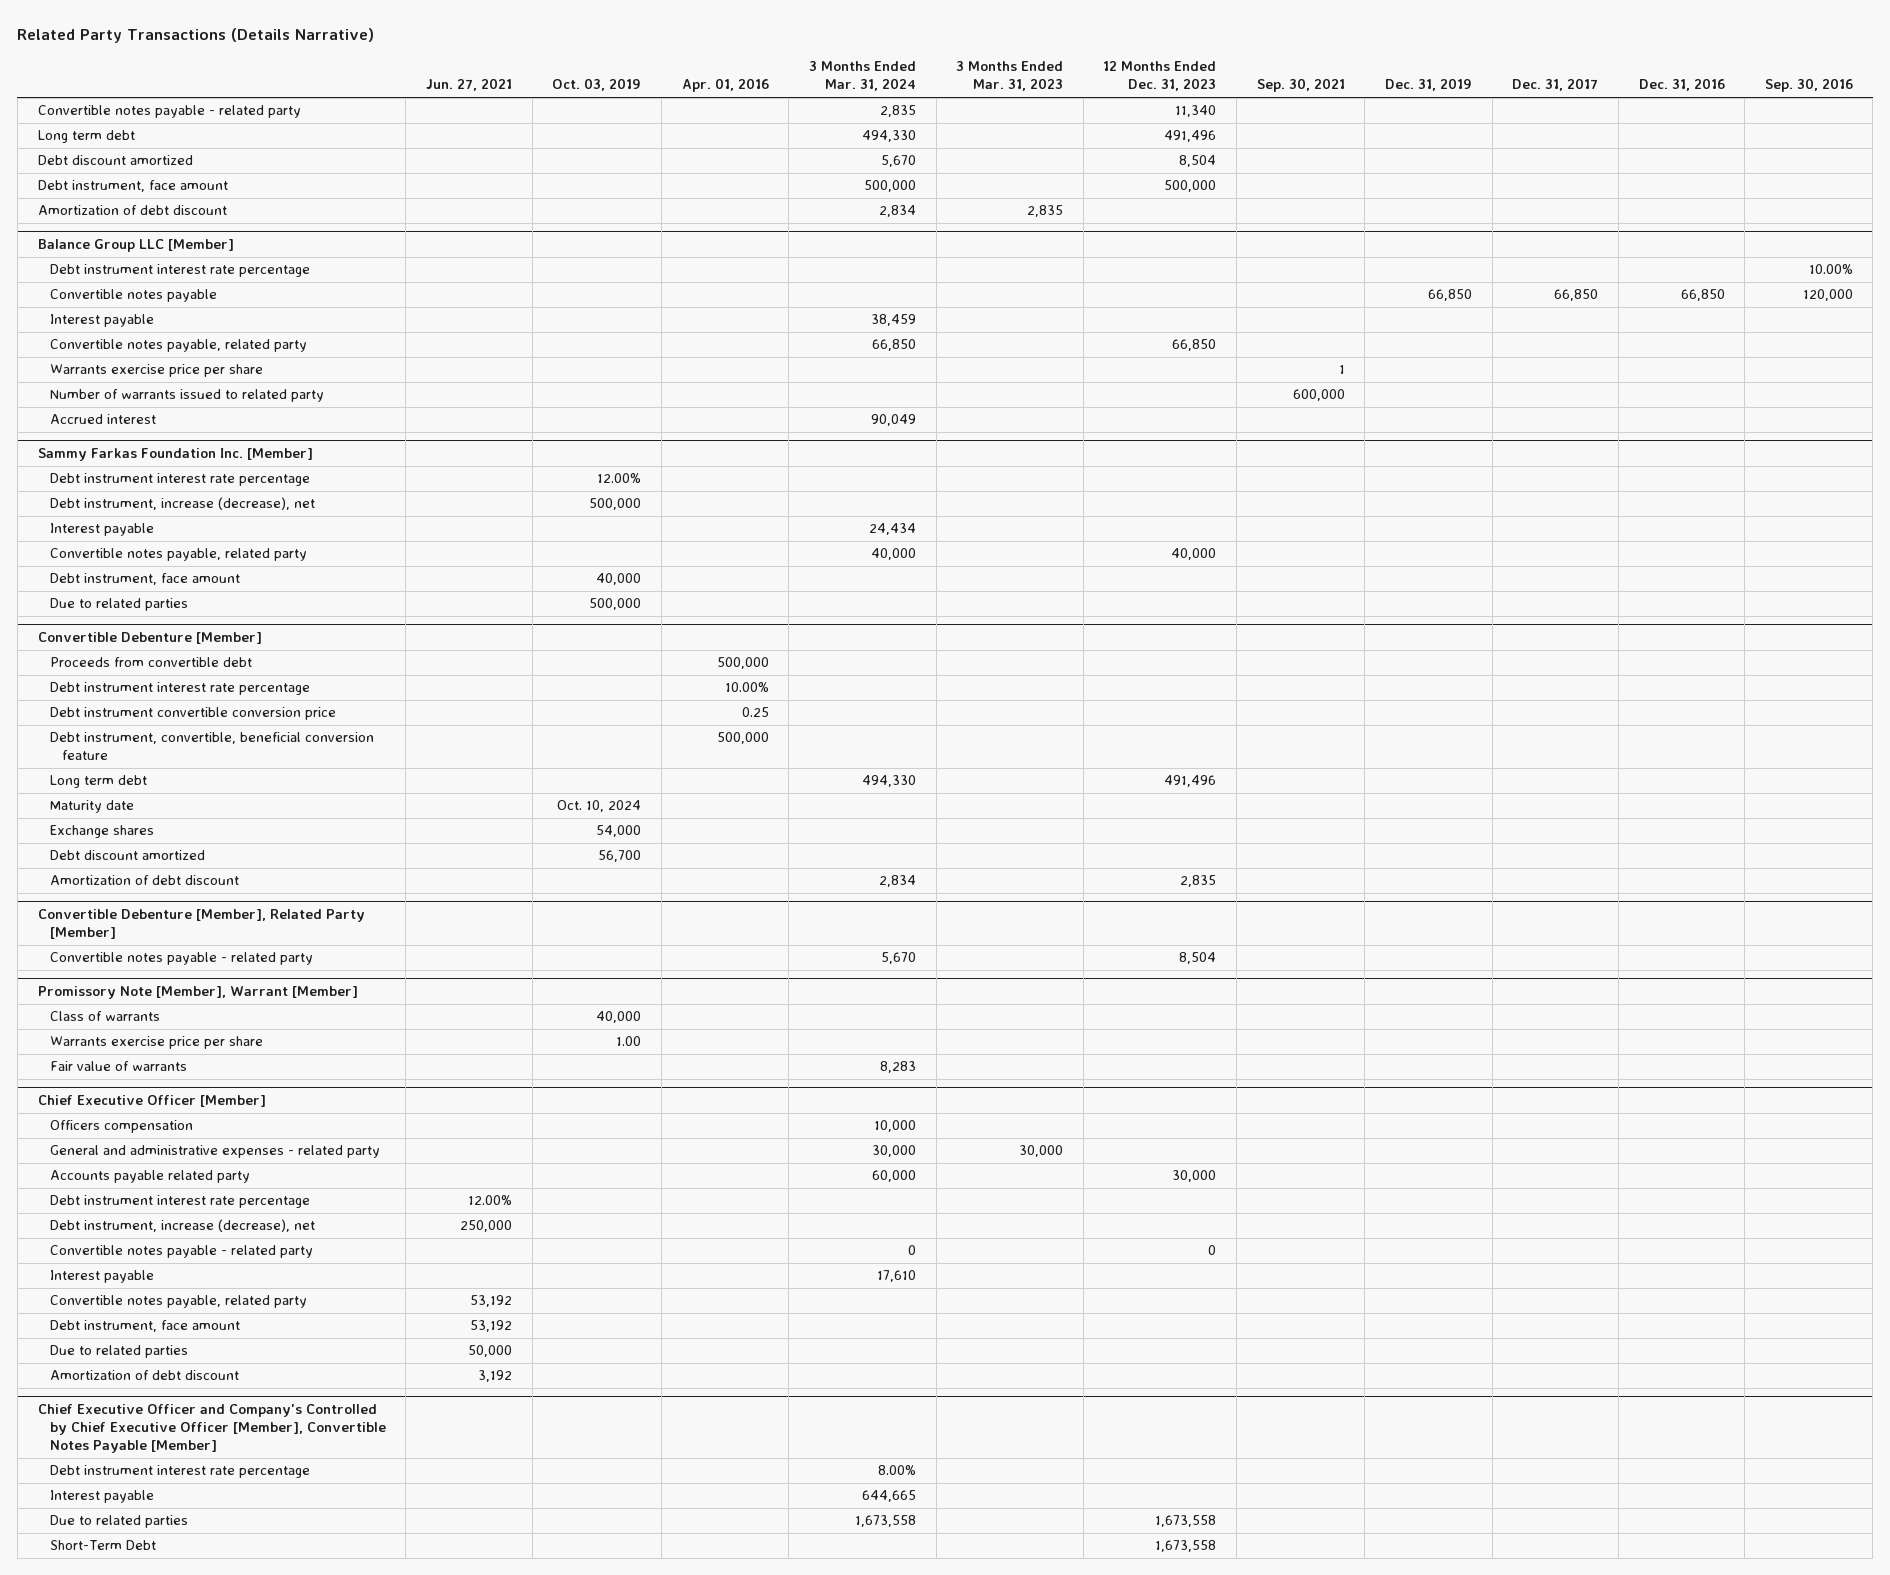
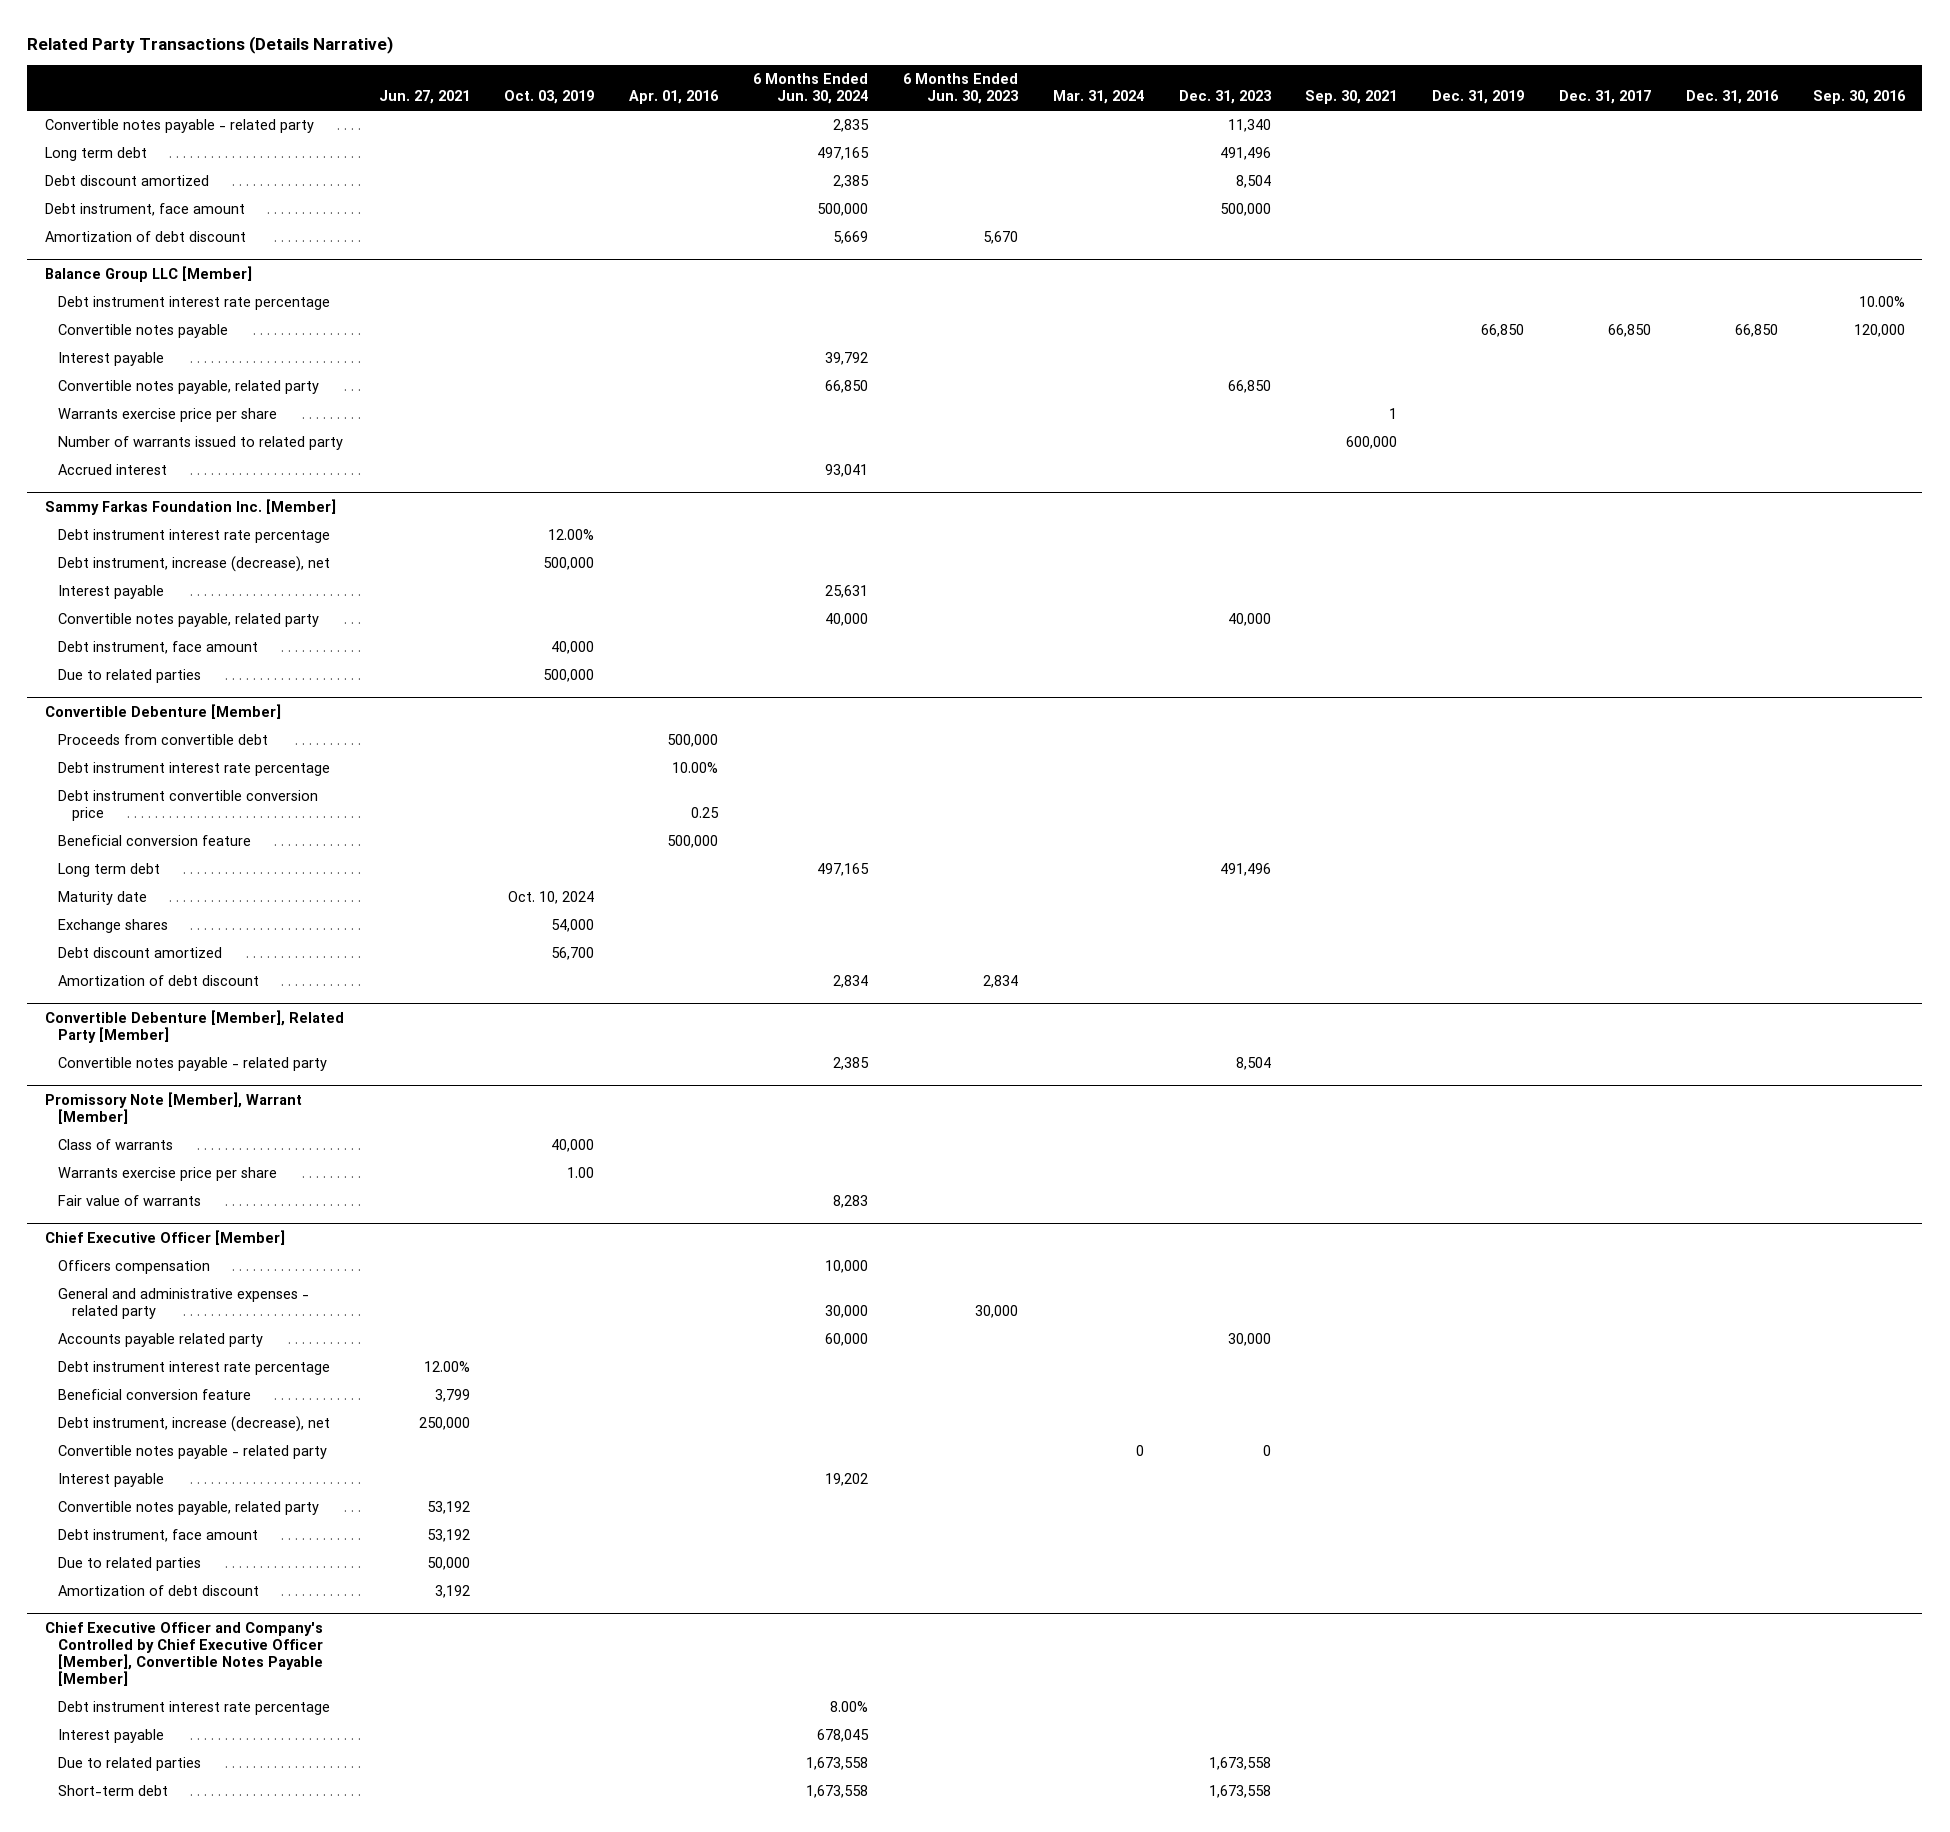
[808,61,916,92] 3 Months Ended Mar. 31, 2024 -> none
[956,61,1064,92] 3 Months Ended Mar. 31, 2023 -> none
[1103,61,1217,92] 12 Months Ended Dec. 31, 2023 -> none
none -> [753,73,869,105] 6 Months Ended Jun. 30, 2024
none -> [902,73,1018,105] 6 Months Ended Jun. 30, 2023
none -> [1052,90,1144,105] Mar. 31, 2024
none -> [1178,90,1271,105] Dec. 31, 2023
[49,732,374,761] Debt instrument, convertible, beneficial conversion feature -> [58,835,252,847] Beneficial conversion feature
none -> [58,1389,252,1401] Beneficial conversion feature
[49,1540,156,1551] Short-Term Debt -> [58,1785,169,1797] Short-term debt

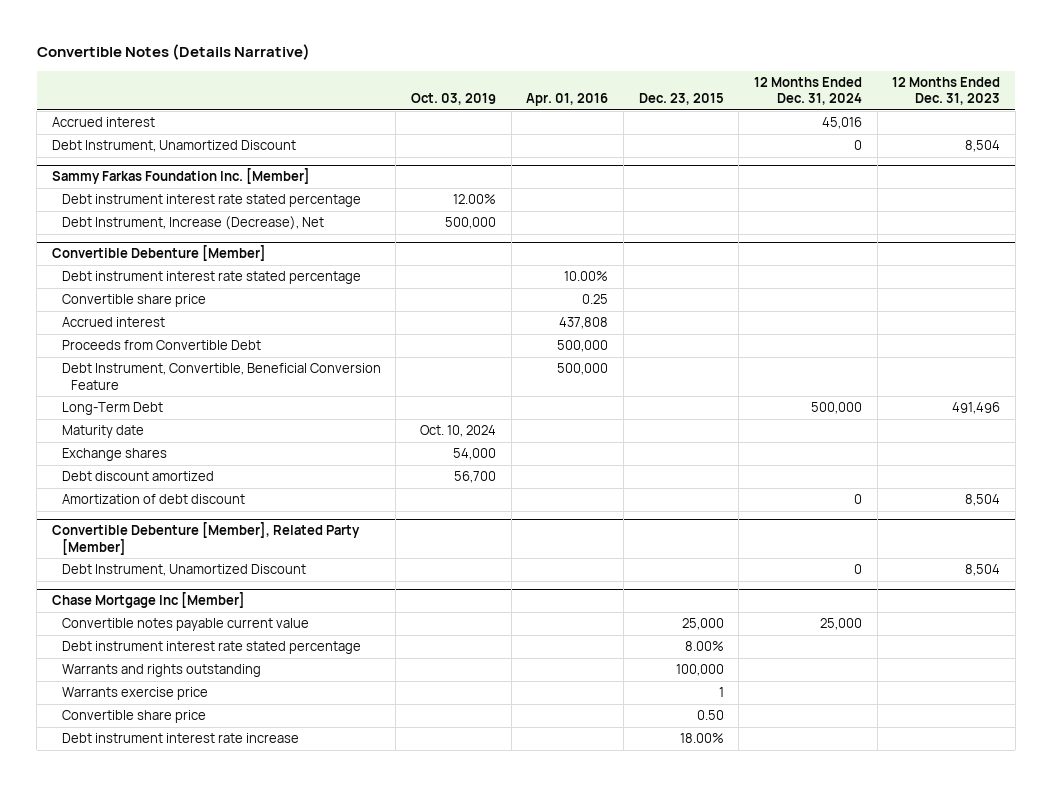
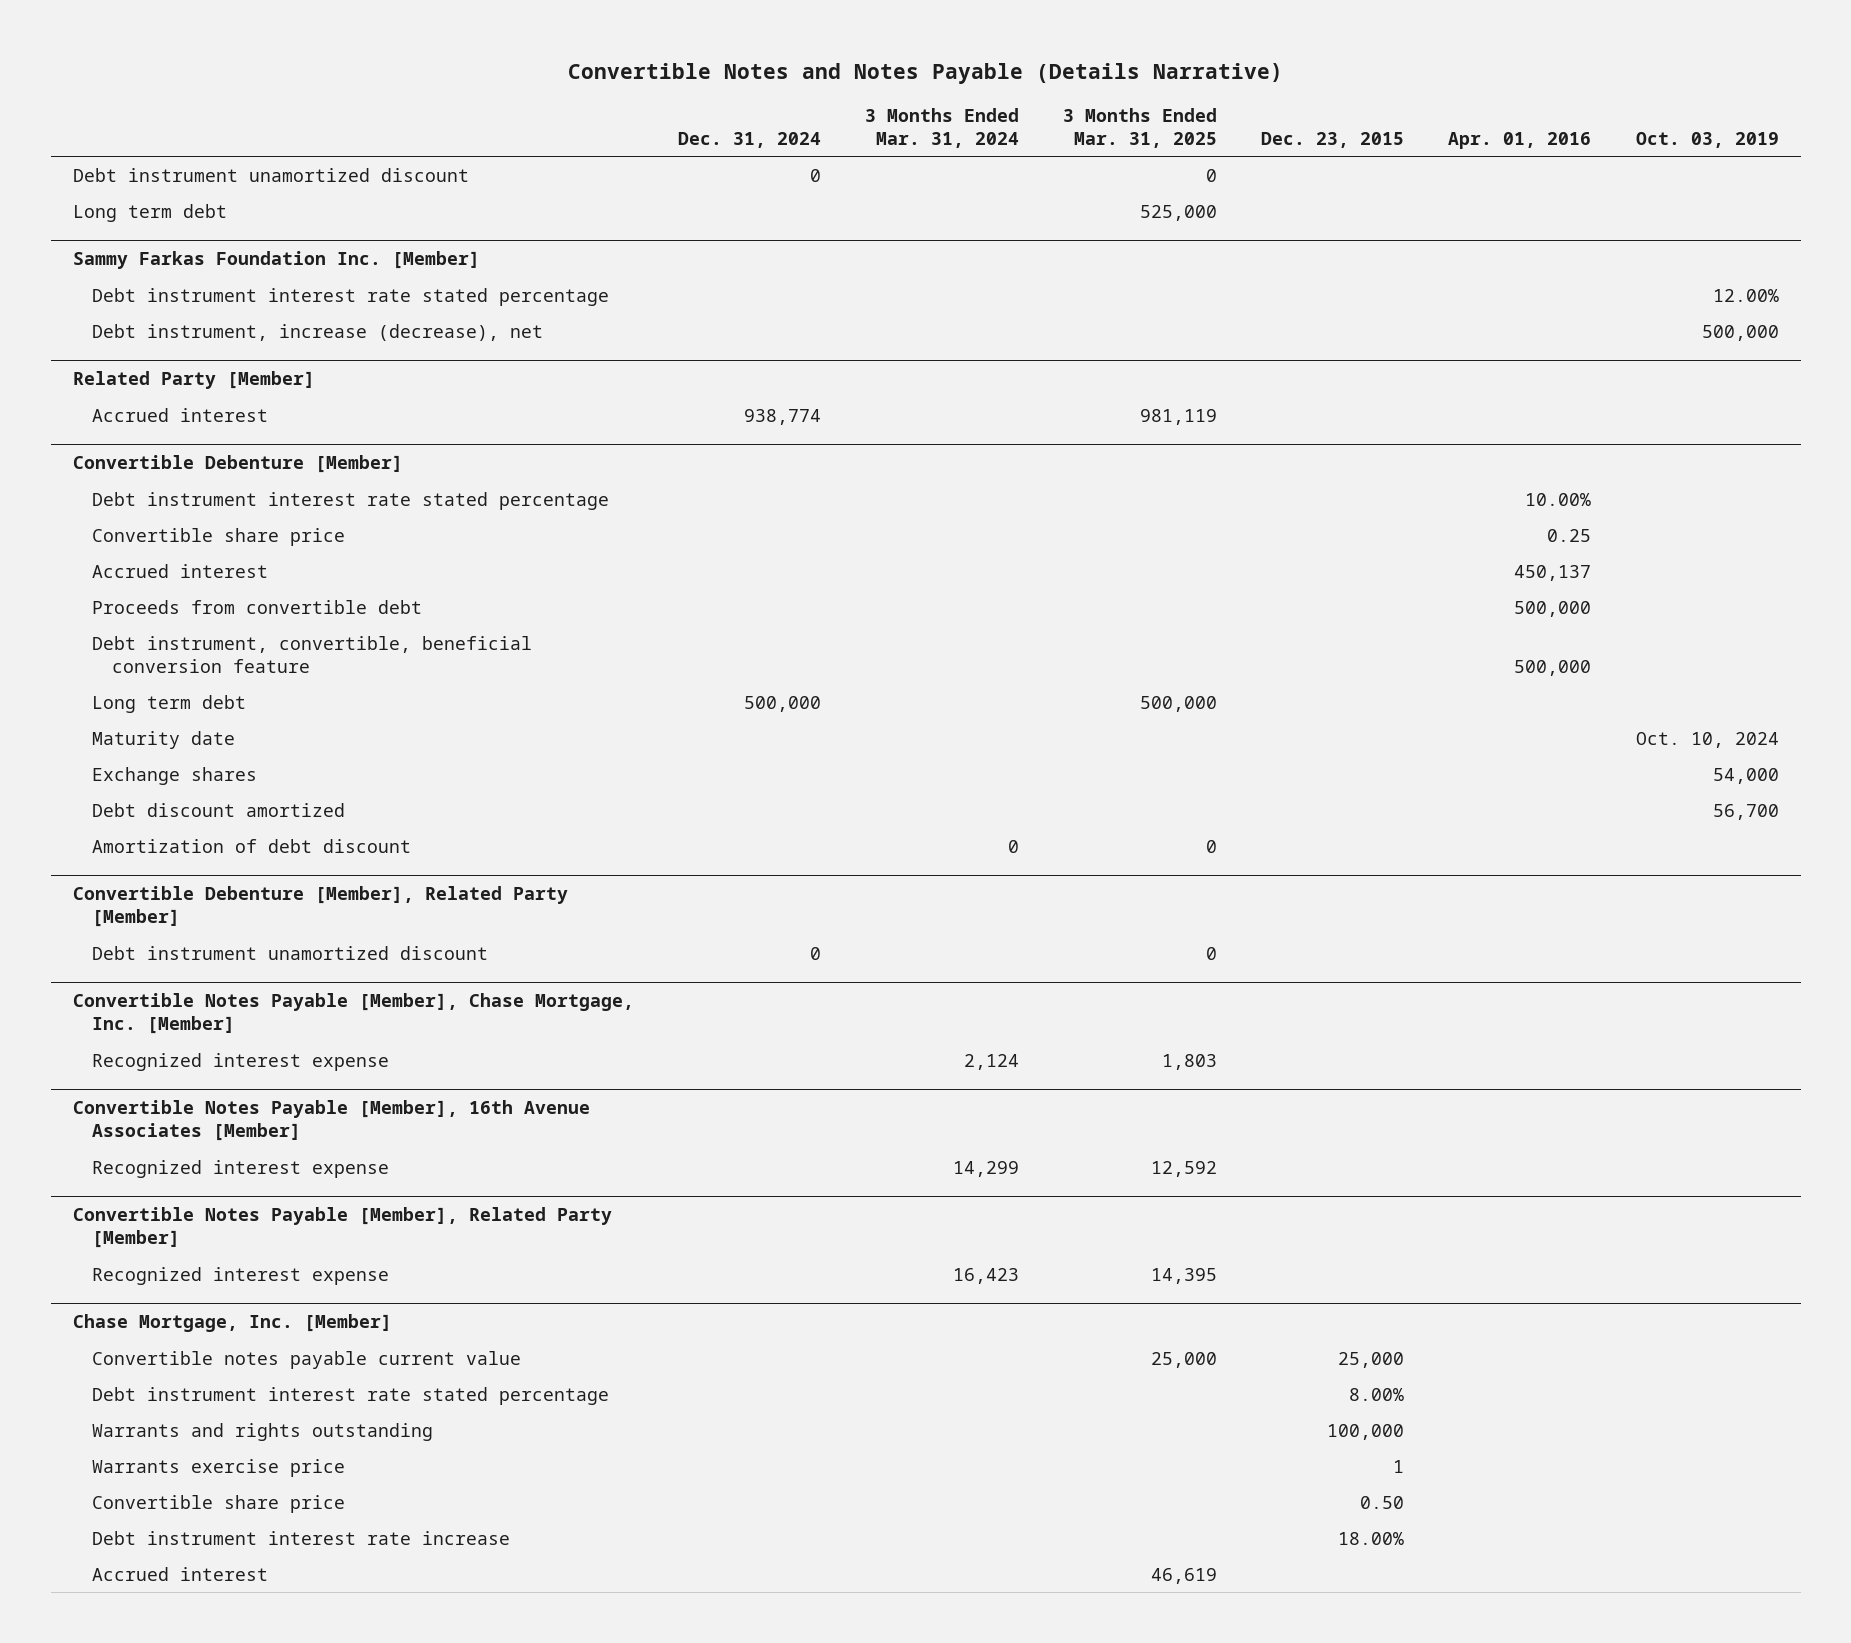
[36,44,310,61] Convertible Notes (Details Narrative) -> [567,62,1283,84] Convertible Notes and Notes Payable (Details Narrative)
[753,76,862,106] 12 Months Ended Dec. 31, 2024 -> none
[892,76,1001,106] 12 Months Ended Dec. 31, 2023 -> none
none -> [677,131,821,148] Dec. 31, 2024
none -> [865,107,1020,148] 3 Months Ended Mar. 31, 2024
none -> [1063,107,1218,148] 3 Months Ended Mar. 31, 2025
[52,117,156,128] Accrued interest -> none
[52,140,297,153] Debt Instrument, Unamortized Discount -> [72,167,469,182] Debt instrument unamortized discount
none -> [72,203,227,222] Long term debt
[61,216,324,231] Debt Instrument, Increase (Decrease), Net -> [92,323,544,341] Debt instrument, increase (decrease), net
none -> [72,371,315,390] Related Party [Member]
none -> [92,407,269,422] Accrued interest
[559,317,609,330] 437,808 -> [1514,564,1592,581] 450,137
[61,340,261,351] Proceeds from Convertible Debt -> [92,599,423,614] Proceeds from convertible debt
[61,363,381,390] Debt Instrument, Convertible, Beneficial Conversion Feature -> [92,635,533,673] Debt instrument, convertible, beneficial conversion feature
[61,402,163,416] Long-Term Debt -> [92,694,247,713] Long term debt
[61,564,306,577] Debt Instrument, Unamortized Discount -> [92,945,489,960] Debt instrument unamortized discount
none -> [72,993,634,1035] Convertible Notes Payable [Member], Chase Mortgage, Inc. [Member]
none -> [92,1052,390,1071] Recognized interest expense
none -> [72,1100,590,1142] Convertible Notes Payable [Member], 16th Avenue Associates [Member]
none -> [92,1159,390,1178] Recognized interest expense
none -> [72,1207,612,1249] Convertible Notes Payable [Member], Related Party [Member]
none -> [92,1266,390,1285] Recognized interest expense
[52,592,246,609] Chase Mortgage Inc [Member] -> [72,1314,392,1333] Chase Mortgage, Inc. [Member]
none -> [92,1566,269,1581] Accrued interest

